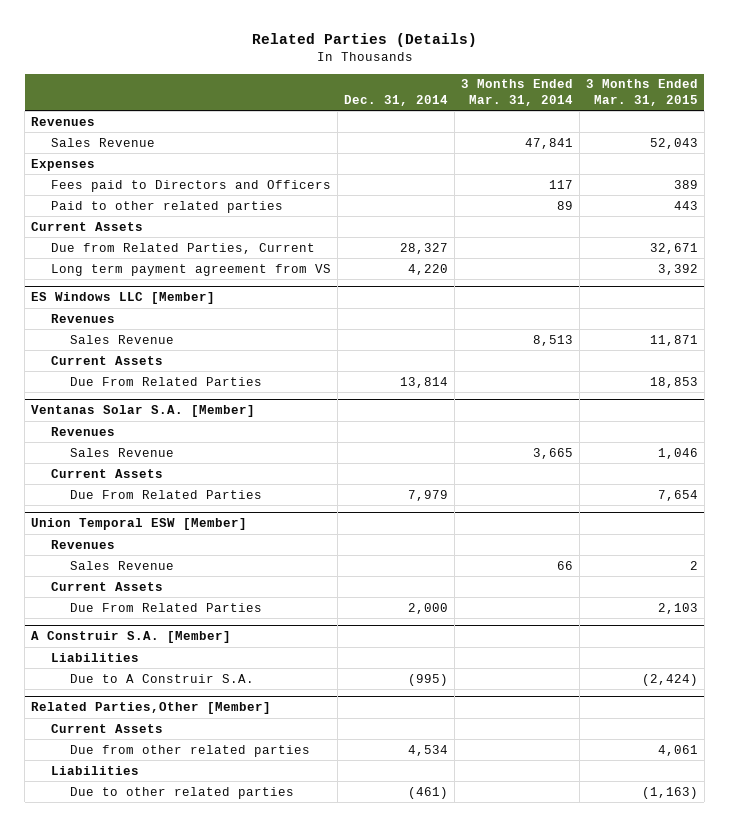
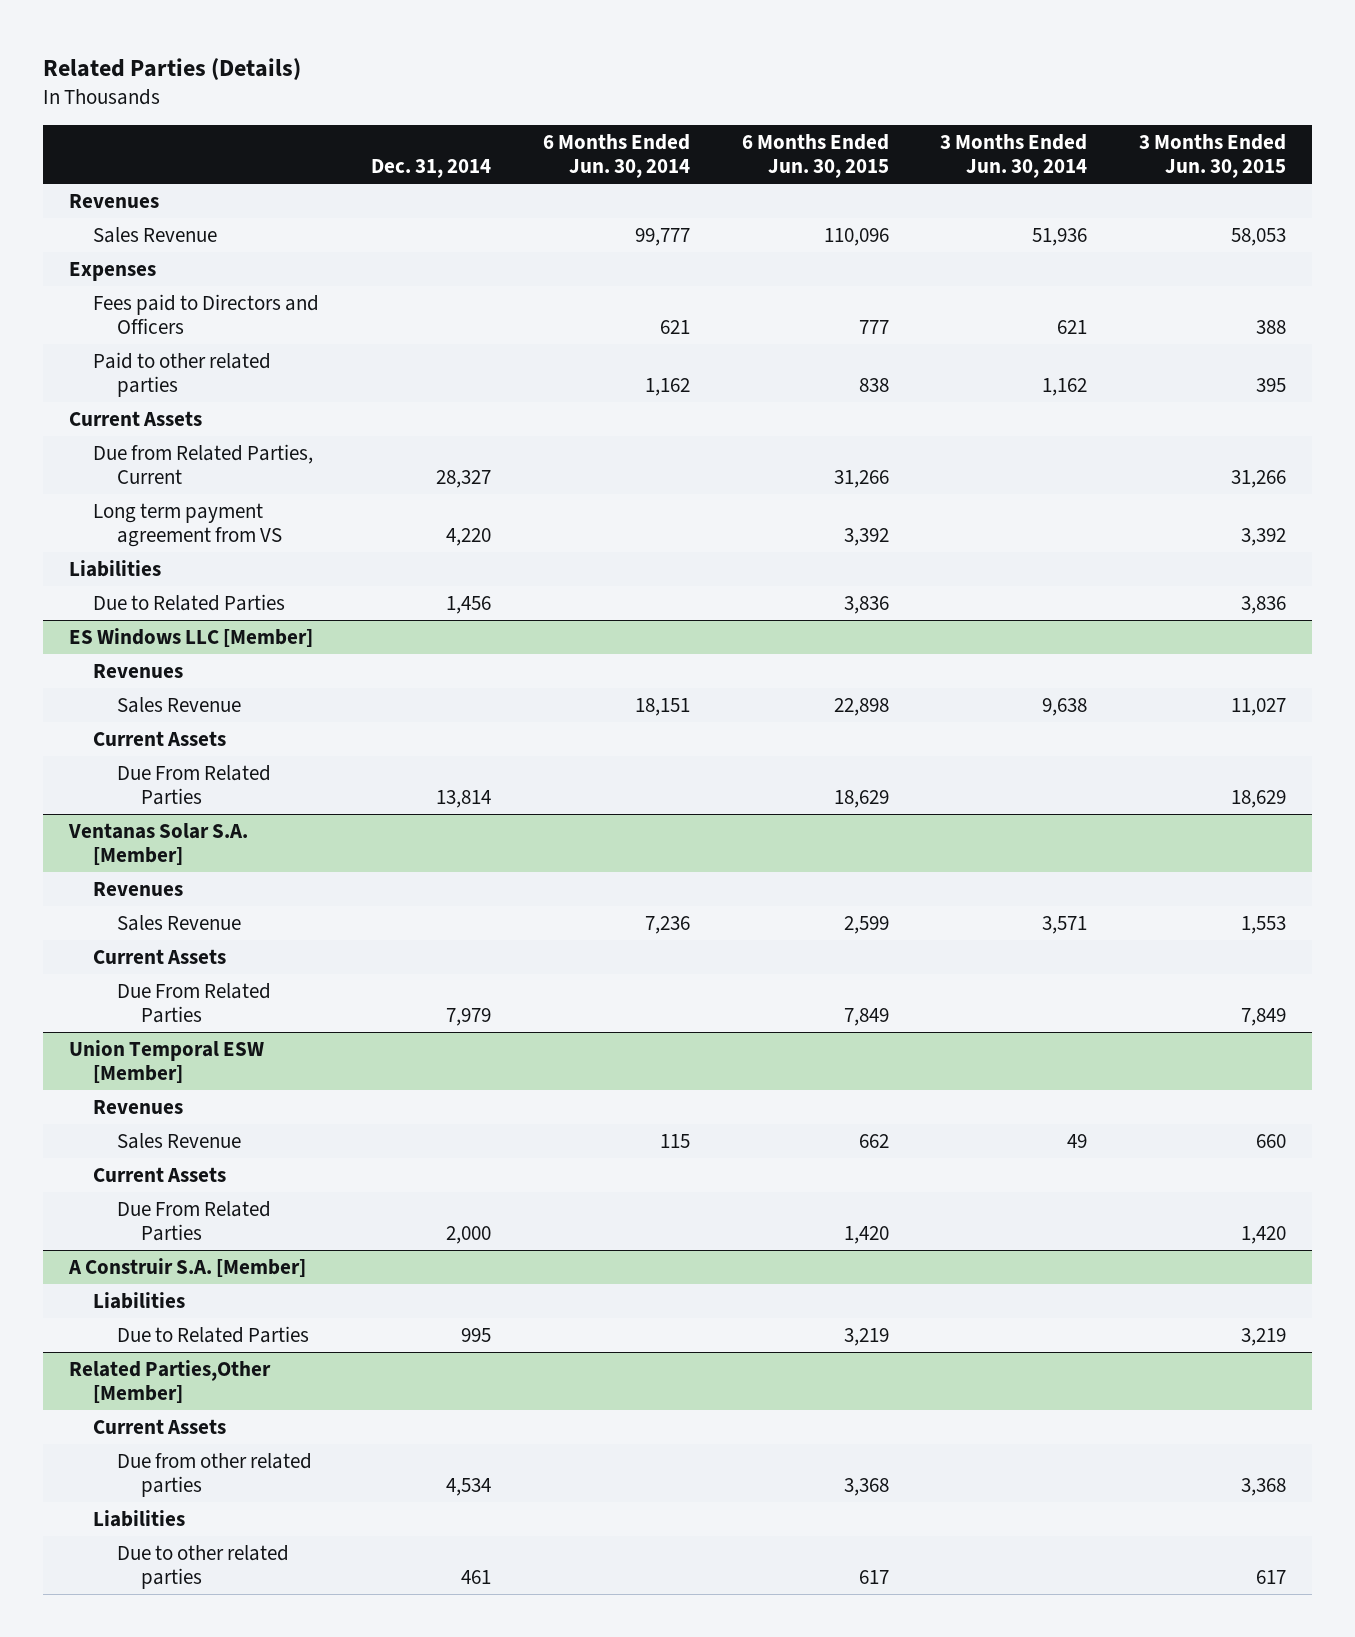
[460,79,573,107] 3 Months Ended Mar. 31, 2014 -> none
[585,79,698,107] 3 Months Ended Mar. 31, 2015 -> none
none -> [542,133,690,179] 6 Months Ended Jun. 30, 2014
none -> [741,133,889,179] 6 Months Ended Jun. 30, 2015
none -> [940,133,1088,179] 3 Months Ended Jun. 30, 2014
none -> [1139,133,1287,179] 3 Months Ended Jun. 30, 2015
none -> [68,559,161,577] Liabilities
none -> [92,593,285,611] Due to Related Parties
[70,673,255,683] Due to A Construir S.A. -> [117,1325,310,1343] Due to Related Parties
[407,673,448,686] (995) -> [460,1327,491,1342] 995
[407,786,448,799] (461) -> [460,1570,491,1585] 461

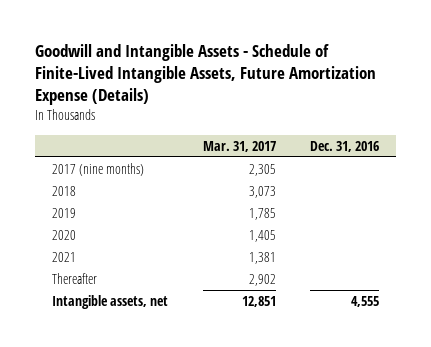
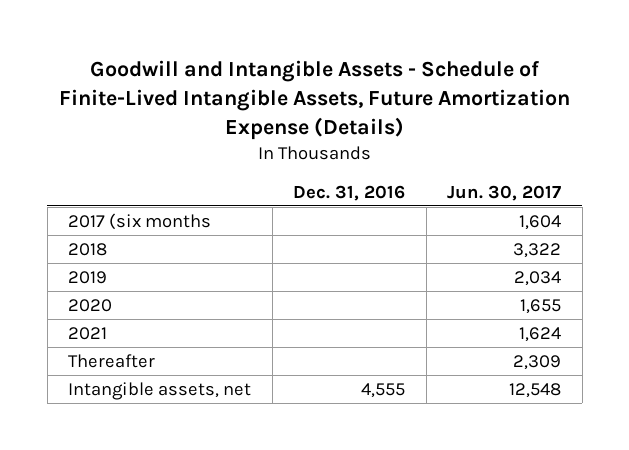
[202,140,276,152] Mar. 31, 2017 -> none
none -> [447,184,562,201] Jun. 30, 2017
[52,163,145,177] 2017 (nine months) -> [68,212,212,230] 2017 (six months

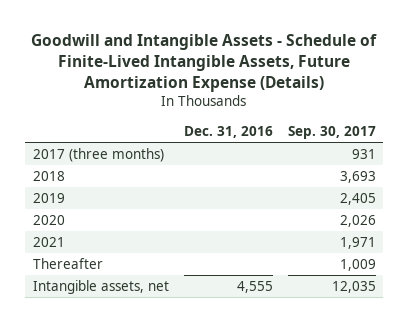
[447,184,562,201] Jun. 30, 2017 -> none
none -> [287,125,376,139] Sep. 30, 2017
[68,212,212,230] 2017 (six months -> [32,147,164,162] 2017 (three months)

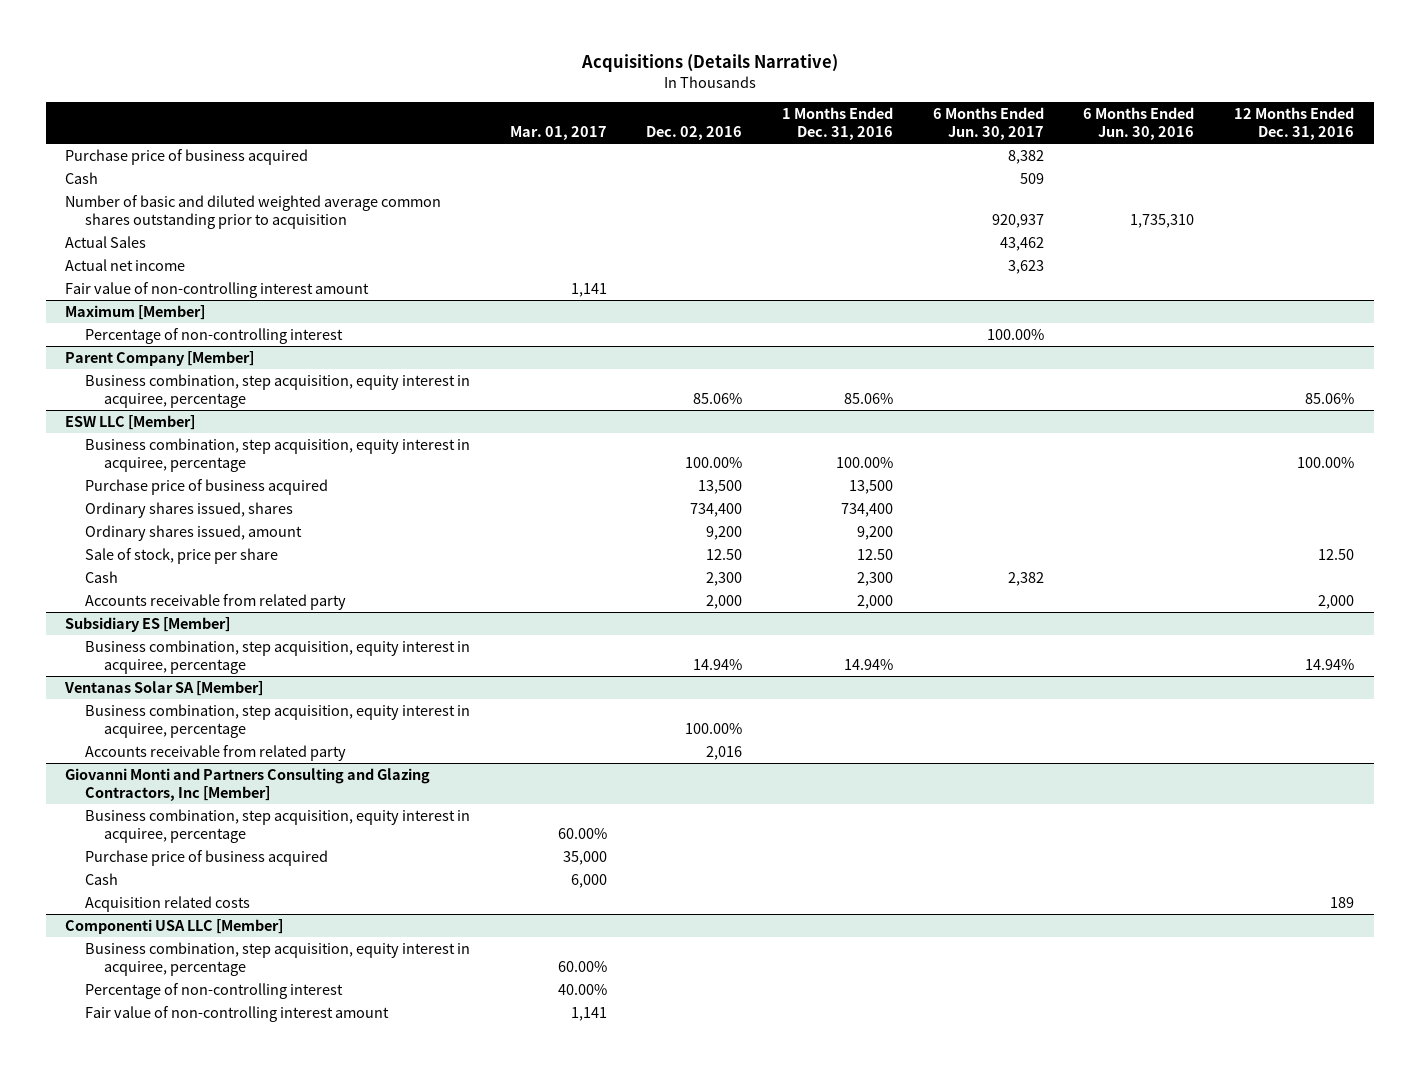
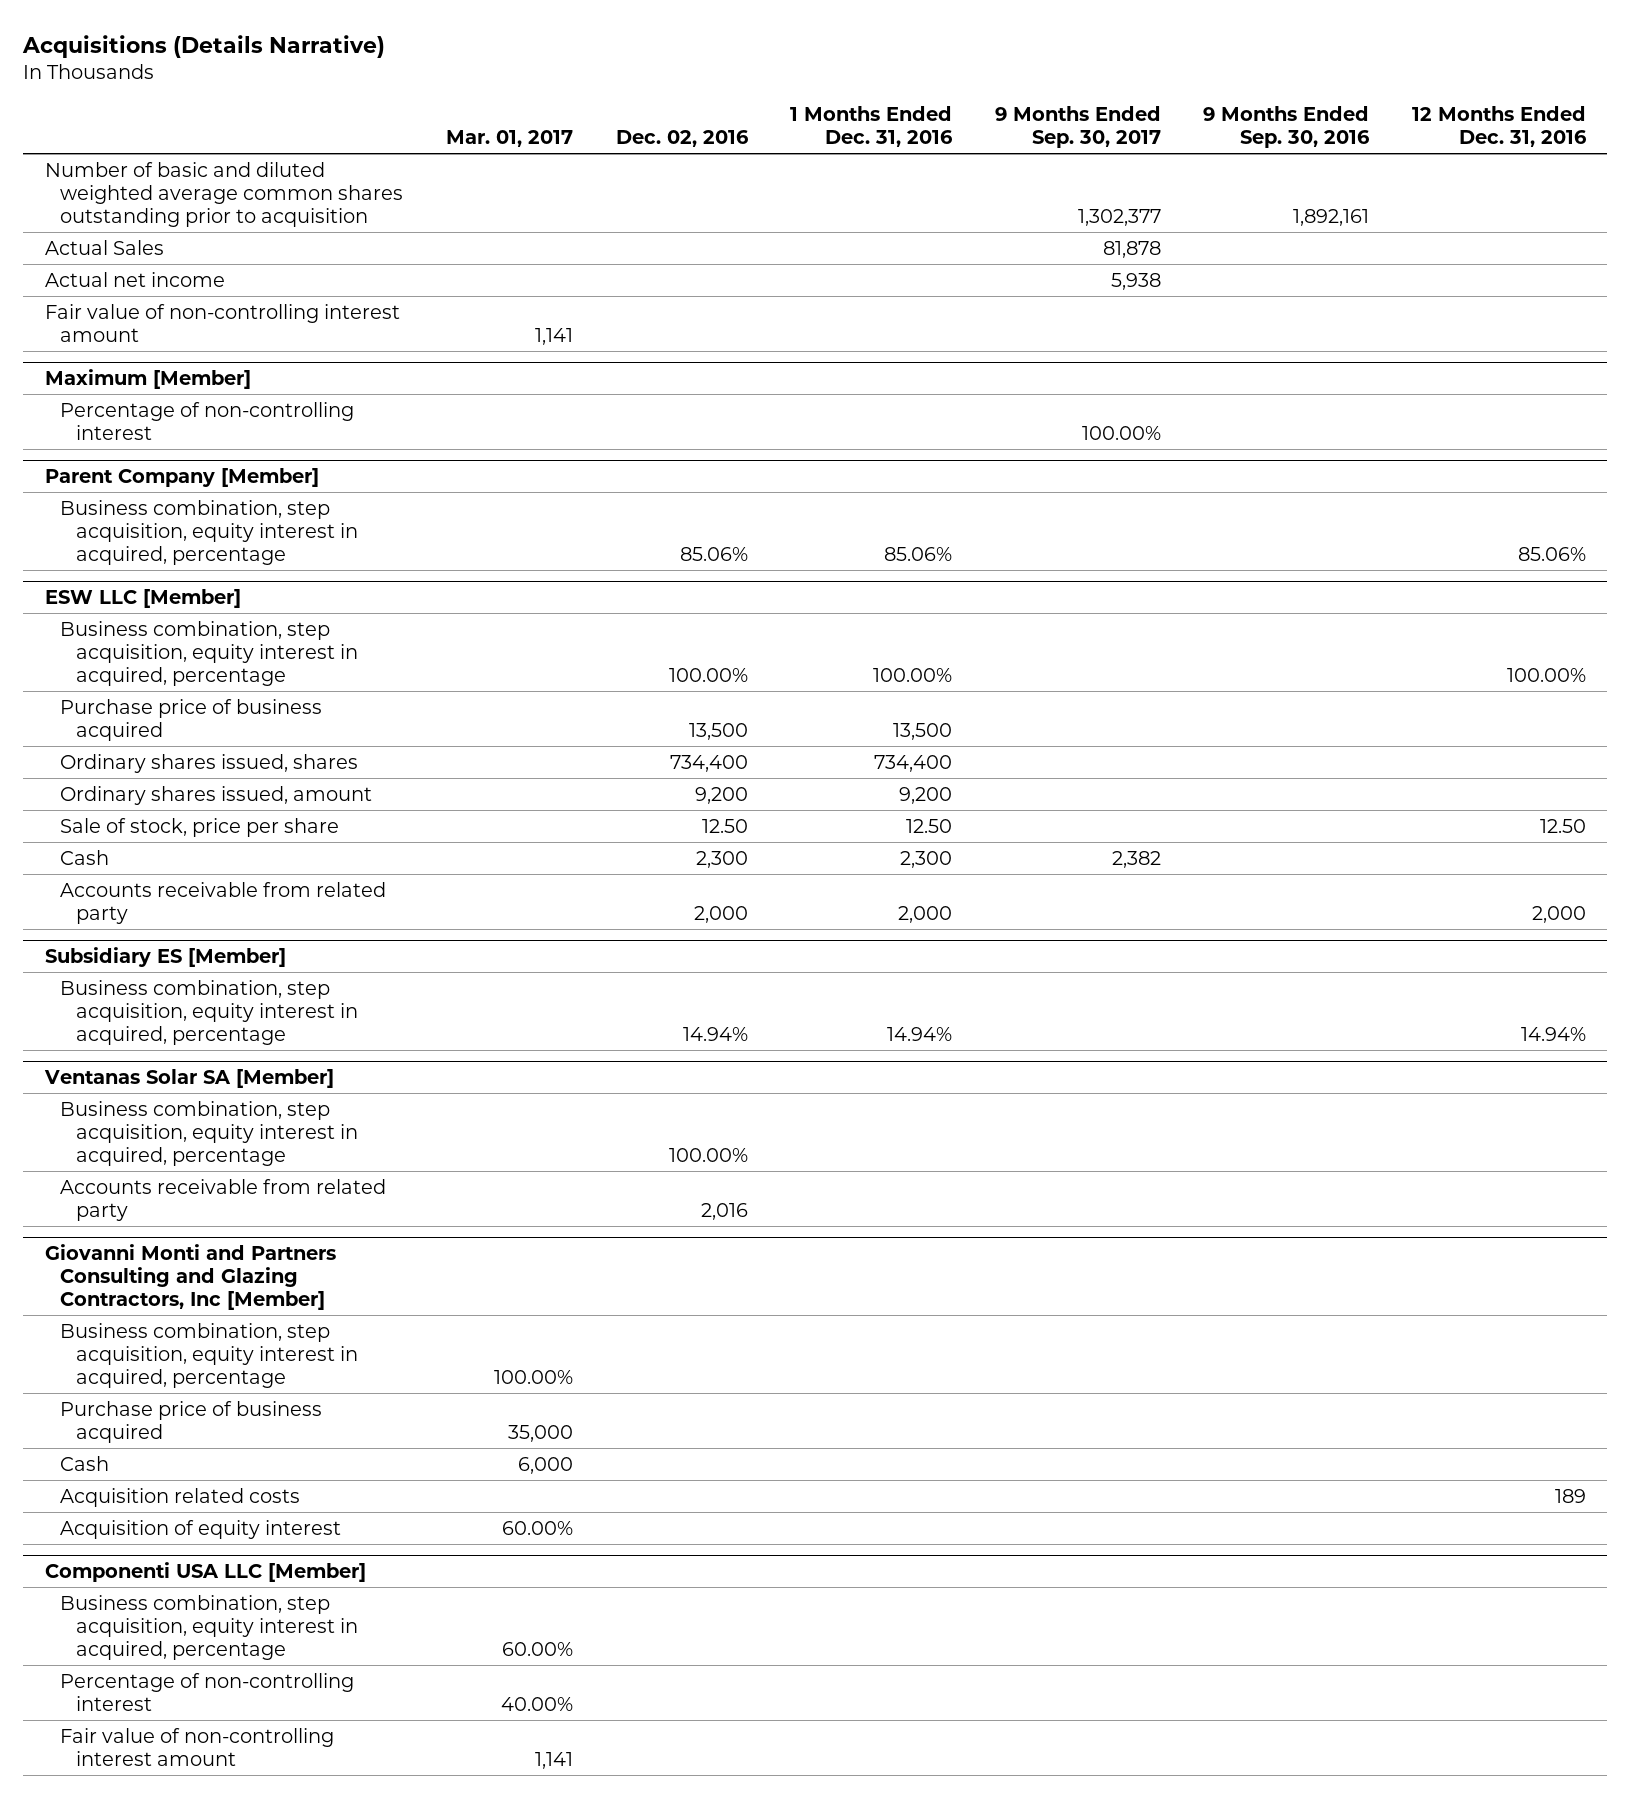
[932,107,1044,141] 6 Months Ended Jun. 30, 2017 -> none
[1083,107,1195,141] 6 Months Ended Jun. 30, 2016 -> none
none -> [994,106,1161,149] 9 Months Ended Sep. 30, 2017
none -> [1203,106,1371,149] 9 Months Ended Sep. 30, 2016
[65,148,309,165] Purchase price of business acquired -> none
[65,171,99,184] Cash -> none
[84,373,470,408] Business combination, step acquisition, equity interest in acquiree, percentage -> [60,499,358,565] Business combination, step acquisition, equity interest in acquired, percentage
[84,437,470,472] Business combination, step acquisition, equity interest in acquiree, percentage -> [60,620,358,686] Business combination, step acquisition, equity interest in acquired, percentage
[84,639,470,674] Business combination, step acquisition, equity interest in acquiree, percentage -> [60,979,358,1045] Business combination, step acquisition, equity interest in acquired, percentage
[84,703,470,738] Business combination, step acquisition, equity interest in acquiree, percentage -> [60,1100,358,1166] Business combination, step acquisition, equity interest in acquired, percentage
[84,808,470,843] Business combination, step acquisition, equity interest in acquiree, percentage -> [60,1322,358,1388] Business combination, step acquisition, equity interest in acquired, percentage
[557,827,607,839] 60.00% -> [493,1369,573,1384] 100.00%
none -> [60,1519,342,1539] Acquisition of equity interest
[84,941,470,976] Business combination, step acquisition, equity interest in acquiree, percentage -> [60,1594,358,1660] Business combination, step acquisition, equity interest in acquired, percentage

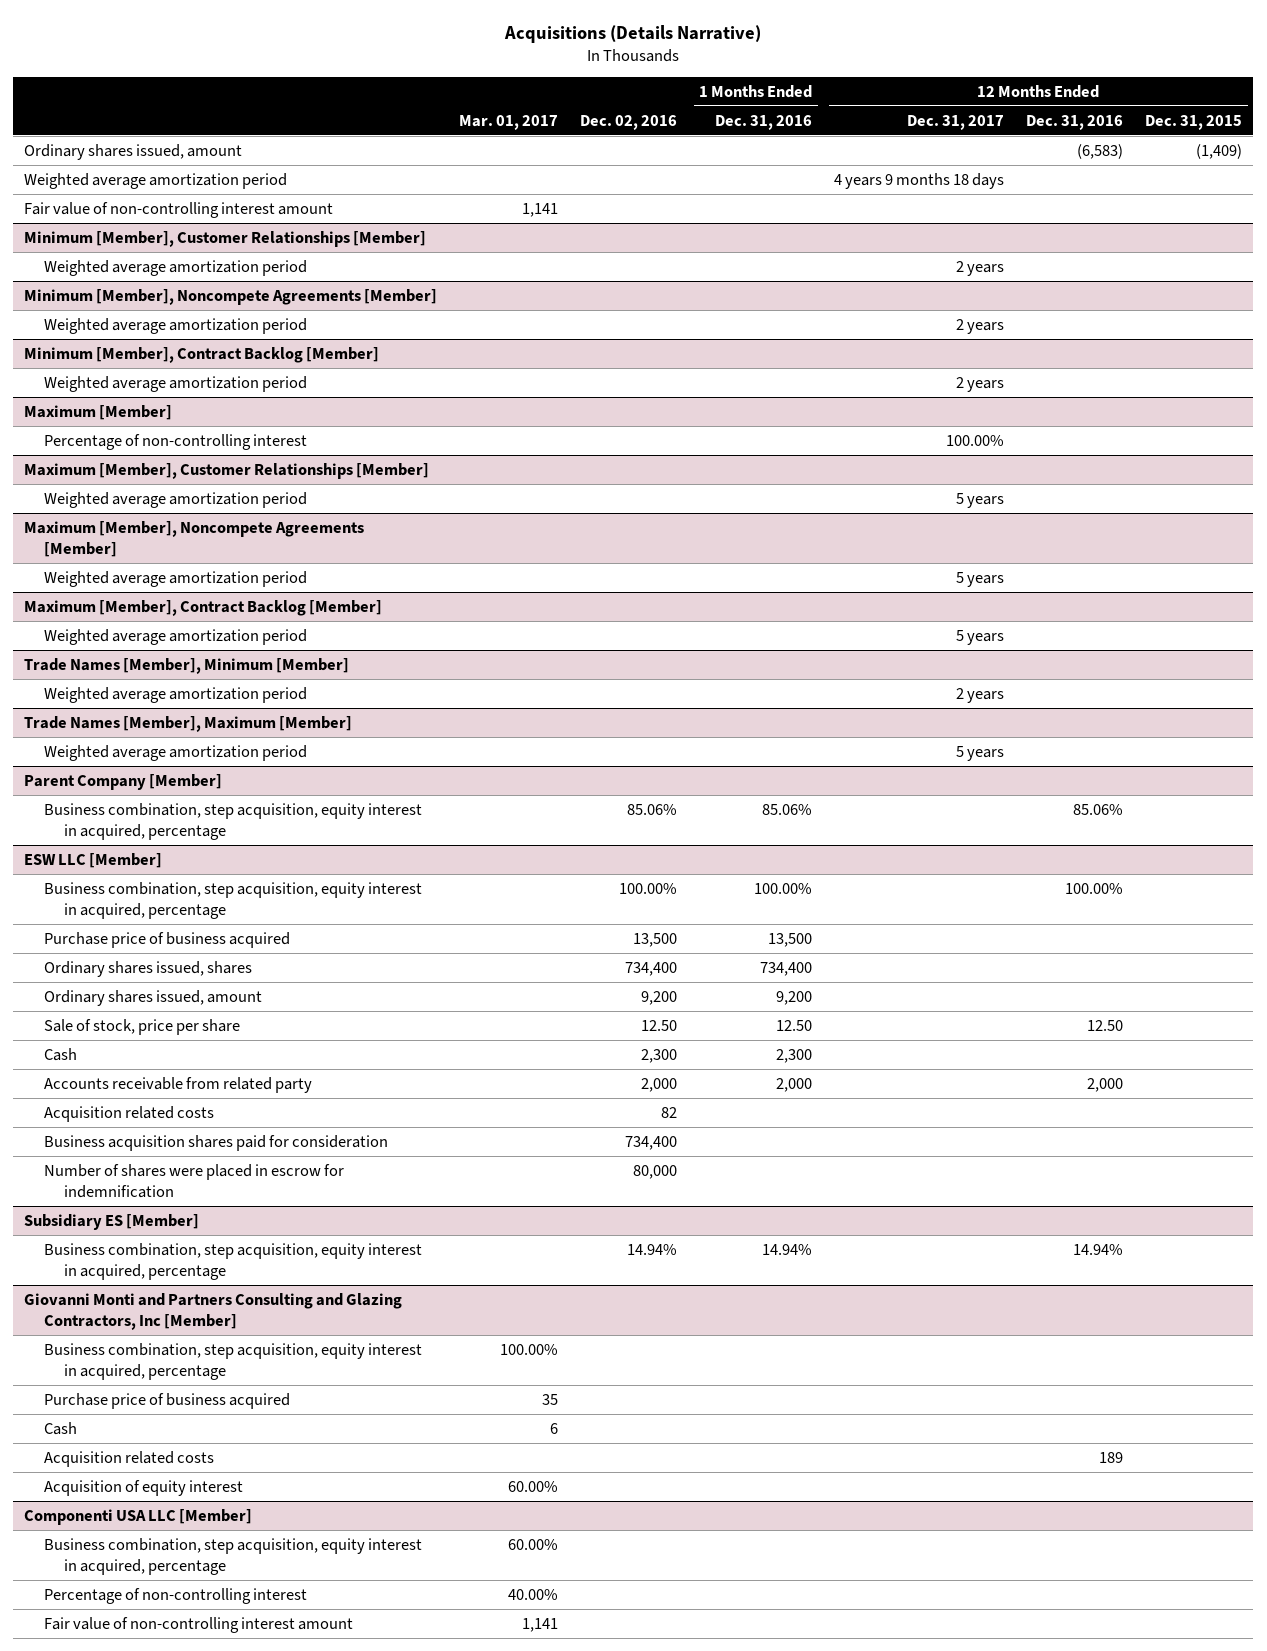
[994,106,1161,149] 9 Months Ended Sep. 30, 2017 -> none
[1203,106,1371,149] 9 Months Ended Sep. 30, 2016 -> none
none -> [907,114,1005,130] Dec. 31, 2017
none -> [1145,114,1243,130] Dec. 31, 2015
[44,161,404,227] Number of basic and diluted weighted average common shares outstanding prior to acquisition -> none
[44,239,164,255] Actual Sales -> none
[44,271,225,287] Actual net income -> none
none -> [24,143,243,160] Ordinary shares issued, amount
none -> [24,172,288,189] Weighted average amortization period
none -> [24,230,427,247] Minimum [Member], Customer Relationships [Member]
none -> [44,259,308,276] Weighted average amortization period
none -> [24,288,438,305] Minimum [Member], Noncompete Agreements [Member]
none -> [44,317,308,334] Weighted average amortization period
none -> [24,346,380,363] Minimum [Member], Contract Backlog [Member]
none -> [44,375,308,392] Weighted average amortization period
none -> [24,462,430,479] Maximum [Member], Customer Relationships [Member]
none -> [44,491,308,508] Weighted average amortization period
none -> [24,520,365,557] Maximum [Member], Noncompete Agreements [Member]
none -> [44,570,308,587] Weighted average amortization period
none -> [24,599,383,616] Maximum [Member], Contract Backlog [Member]
none -> [44,628,308,645] Weighted average amortization period
none -> [24,657,350,674] Trade Names [Member], Minimum [Member]
none -> [44,686,308,703] Weighted average amortization period
none -> [24,715,353,732] Trade Names [Member], Maximum [Member]
none -> [44,744,308,761] Weighted average amortization period
none -> [44,1105,215,1122] Acquisition related costs
none -> [44,1134,389,1151] Business acquisition shares paid for consideration
none -> [44,1163,345,1198] Number of shares were placed in escrow for indemnification
[43,1069,334,1089] Ventanas Solar SA [Member] -> none
[60,1100,358,1166] Business combination, step acquisition, equity interest in acquired, percentage -> none
[60,1178,387,1221] Accounts receivable from related party -> none
[507,1424,573,1442] 35,000 -> [542,1393,559,1405] 35
[517,1456,573,1474] 6,000 -> [550,1422,559,1434] 6

